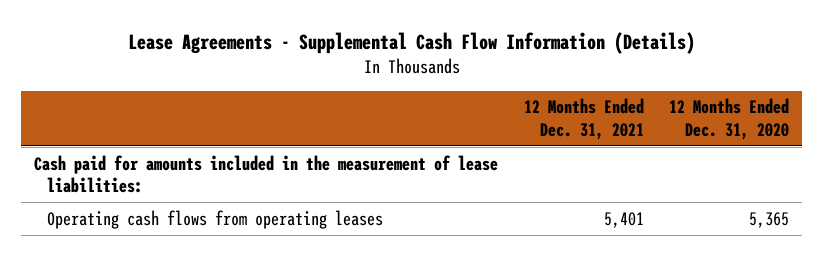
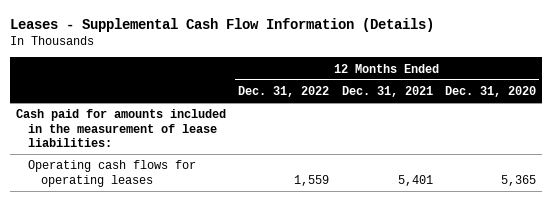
[127,31,695,54] Lease Agreements - Supplemental Cash Flow Information (Details) -> [9,17,434,32] Leases - Supplemental Cash Flow Information (Details)
none -> [238,85,330,97] Dec. 31, 2022
[46,209,383,229] Operating cash flows from operating leases -> [28,160,197,187] Operating cash flows for operating leases

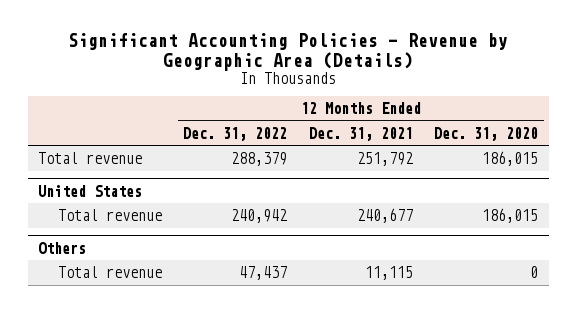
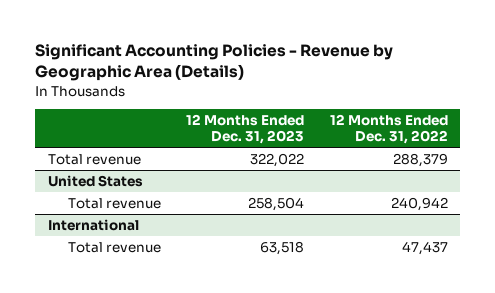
[308,126,413,141] Dec. 31, 2021 -> none
[434,126,539,141] Dec. 31, 2020 -> none
none -> [186,114,305,145] 12 Months Ended Dec. 31, 2023
[38,241,87,254] Others -> [47,219,139,232] International

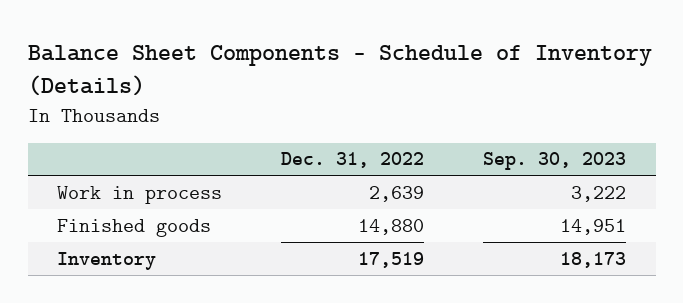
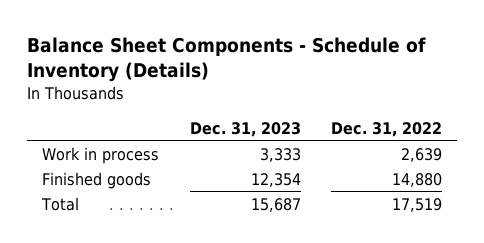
[483,152,627,171] Sep. 30, 2023 -> none
none -> [189,121,301,137] Dec. 31, 2023
[57,251,157,270] Inventory -> [41,196,80,211] Total

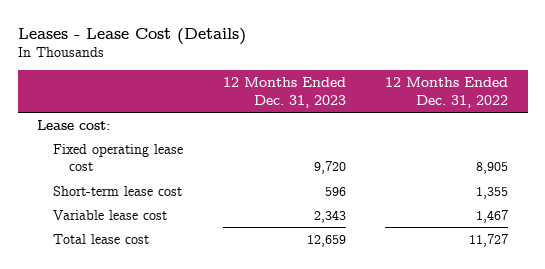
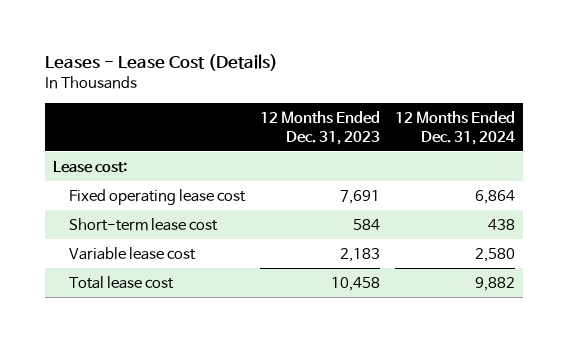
[385,77,509,108] 12 Months Ended Dec. 31, 2022 -> none
none -> [395,110,516,145] 12 Months Ended Dec. 31, 2024
[313,161,346,175] 9,720 -> [340,189,381,204] 7,691
[324,186,346,196] 596 -> [353,218,381,230] 584
[313,209,346,223] 2,343 -> [340,247,381,262] 2,183
[306,234,346,247] 12,659 -> [331,276,381,291] 10,458

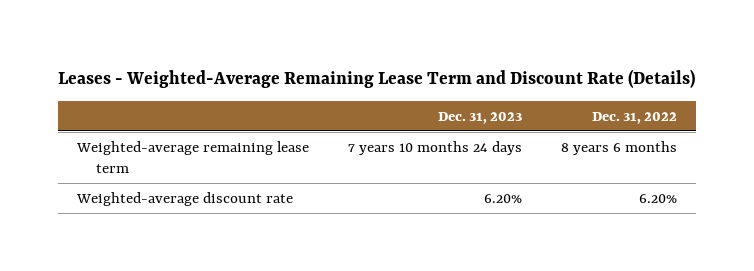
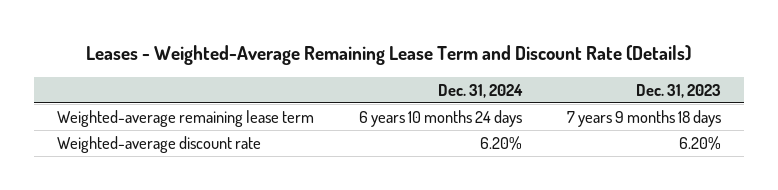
[591,111,677,124] Dec. 31, 2022 -> none
none -> [438,83,524,98] Dec. 31, 2024
[347,140,522,155] 7 years 10 months 24 days -> [567,110,722,128] 7 years 9 months 18 days

